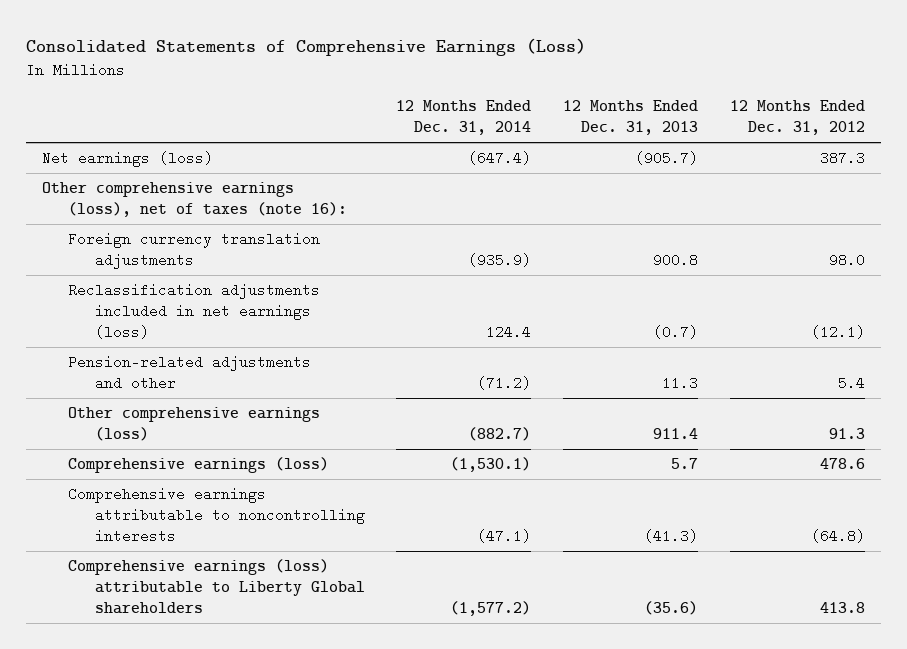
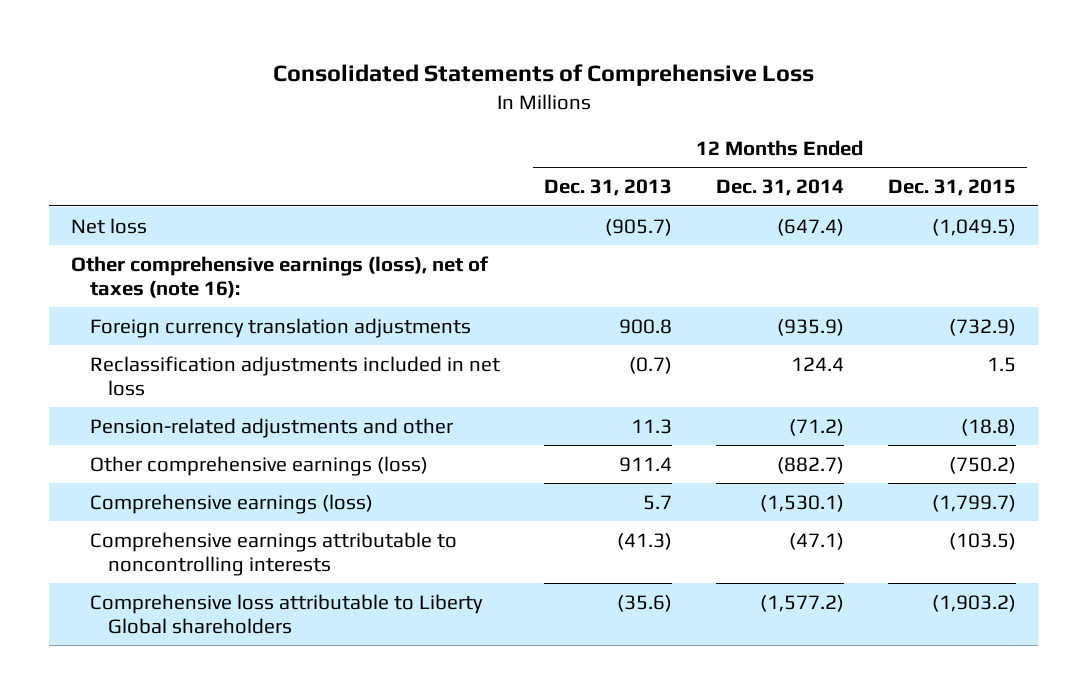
[26,38,587,57] Consolidated Statements of Comprehensive Earnings (Loss) -> [272,63,814,86] Consolidated Statements of Comprehensive Loss
[730,100,866,136] 12 Months Ended Dec. 31, 2012 -> none
none -> [888,179,1017,197] Dec. 31, 2015
[42,151,214,168] Net earnings (loss) -> [71,217,148,234] Net loss
[68,283,321,339] Reclassification adjustments included in net earnings (loss) -> [89,355,500,396] Reclassification adjustments included in net loss
[68,559,365,614] Comprehensive earnings (loss) attributable to Liberty Global shareholders -> [89,593,483,634] Comprehensive loss attributable to Liberty Global shareholders

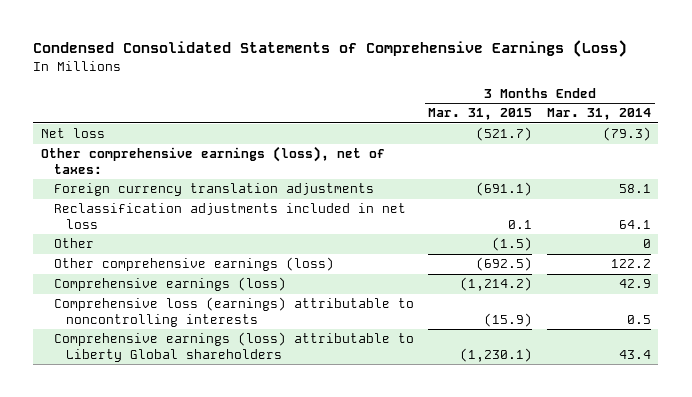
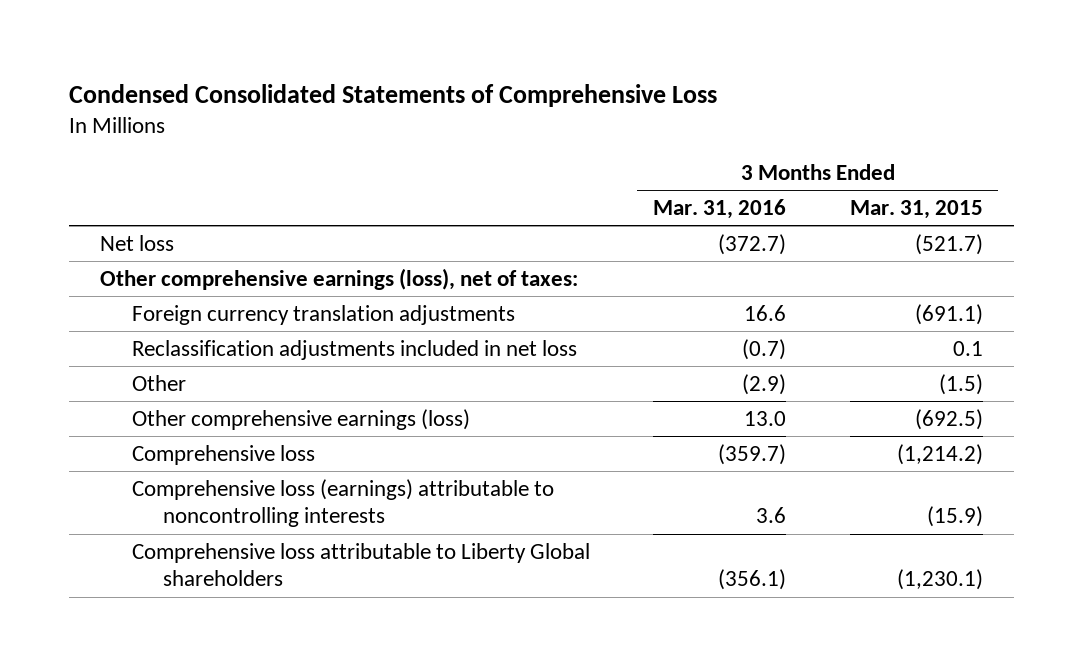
[33,40,628,58] Condensed Consolidated Statements of Comprehensive Earnings (Loss) -> [68,84,717,108] Condensed Consolidated Statements of Comprehensive Loss
[546,108,651,121] Mar. 31, 2014 -> none
none -> [653,199,787,220] Mar. 31, 2016
[53,277,286,292] Comprehensive earnings (loss) -> [131,444,315,465] Comprehensive loss
[53,332,414,362] Comprehensive earnings (loss) attributable to Liberty Global shareholders -> [131,542,590,587] Comprehensive loss attributable to Liberty Global shareholders

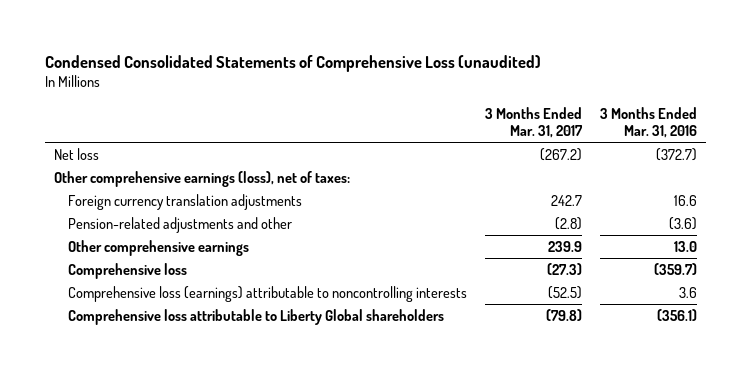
[68,84,717,108] Condensed Consolidated Statements of Comprehensive Loss -> [45,54,542,72] Condensed Consolidated Statements of Comprehensive Loss (unaudited)
[849,200,983,220] Mar. 31, 2015 -> none
none -> [485,106,584,139] 3 Months Ended Mar. 31, 2017
[131,339,577,360] Reclassification adjustments included in net loss -> none
[131,374,186,391] Other -> [68,216,293,233] Pension-related adjustments and other
[742,373,787,395] (2.9) -> [669,216,698,230] (3.6)
[131,408,470,430] Other comprehensive earnings (loss) -> [68,239,250,256] Other comprehensive earnings

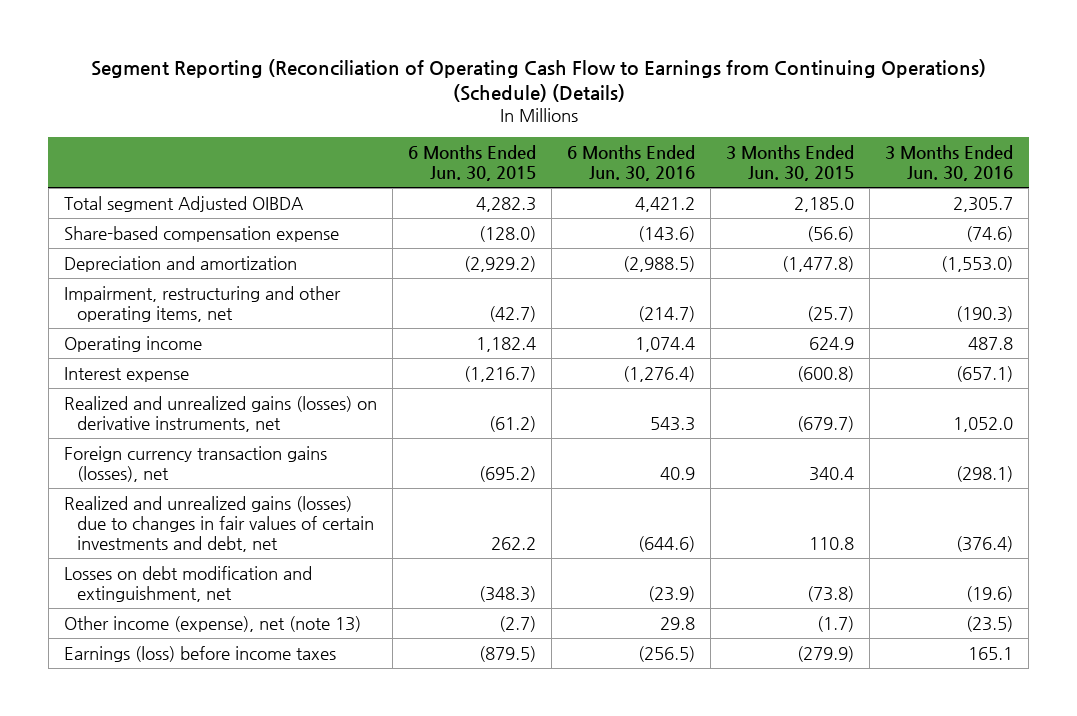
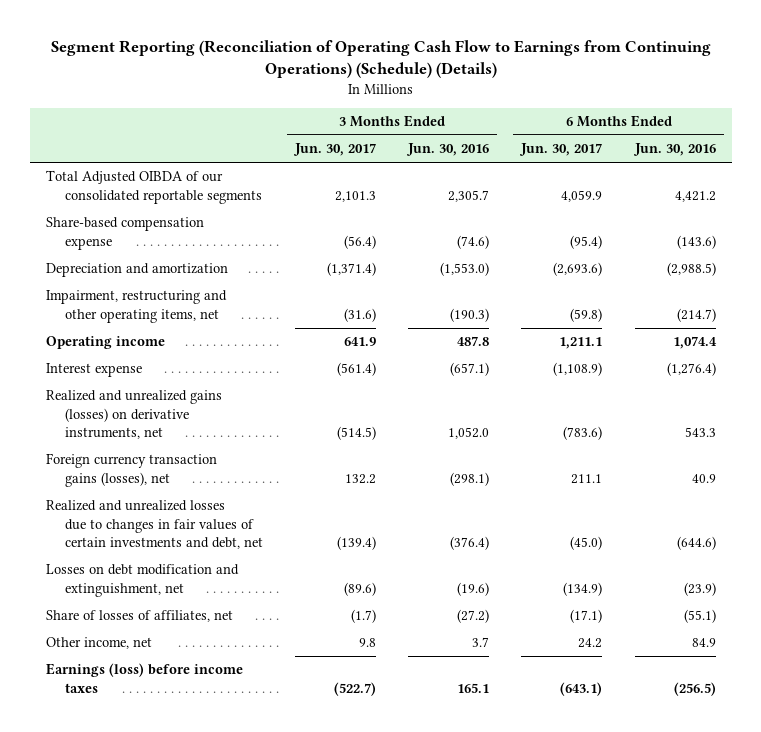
[407,144,536,181] 6 Months Ended Jun. 30, 2015 -> none
[726,144,855,181] 3 Months Ended Jun. 30, 2015 -> none
none -> [293,143,377,157] Jun. 30, 2017
none -> [519,143,603,157] Jun. 30, 2017
[63,195,304,212] Total segment Adjusted OIBDA -> [45,170,263,204] Total Adjusted OIBDA of our consolidated reportable segments
[63,495,374,552] Realized and unrealized gains (losses) due to changes in fair values of certain investments and debt, net -> [45,500,264,550] Realized and unrealized losses due to changes in fair values of certain investments and debt, net
none -> [45,610,233,623] Share of losses of affiliates, net
[63,615,361,632] Other income (expense), net (note 13) -> [45,637,152,650] Other income, net
[660,616,696,630] 29.8 -> [691,638,716,648] 84.9
[966,615,1014,632] (23.5) -> [472,637,490,648] 3.7

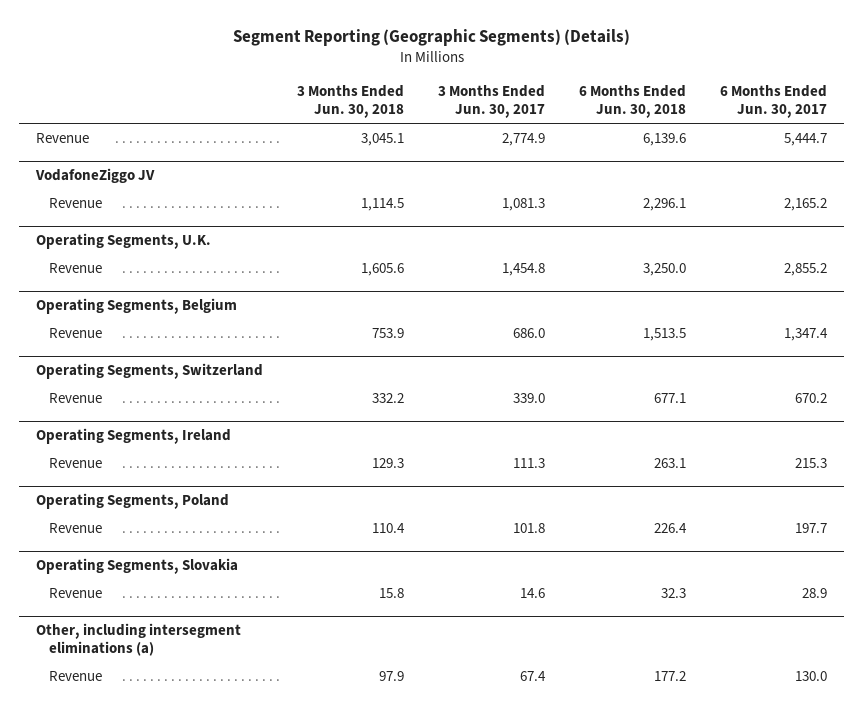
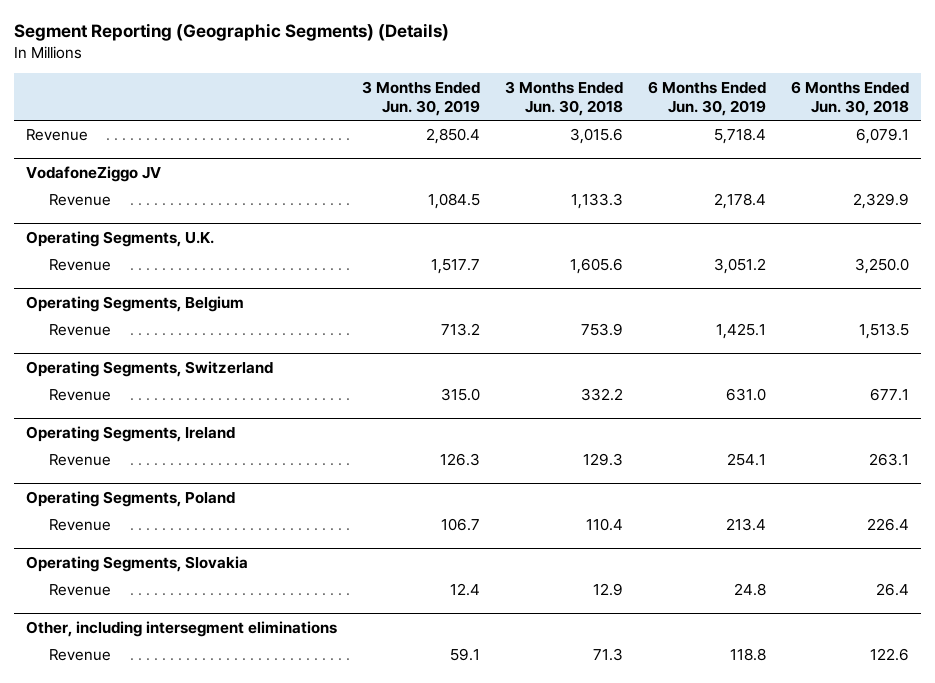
[438,84,546,119] 3 Months Ended Jun. 30, 2017 -> none
[720,84,828,119] 6 Months Ended Jun. 30, 2017 -> none
none -> [362,80,481,116] 3 Months Ended Jun. 30, 2019
none -> [648,80,767,116] 6 Months Ended Jun. 30, 2019
[361,132,405,146] 3,045.1 -> [570,128,624,145] 3,015.6
[643,132,687,146] 6,139.6 -> [856,128,910,145] 6,079.1
[361,197,405,211] 1,114.5 -> [571,193,624,210] 1,133.3
[643,197,687,211] 2,296.1 -> [853,193,910,210] 2,329.9
[379,587,405,598] 15.8 -> [593,583,624,597] 12.9
[661,587,687,598] 32.3 -> [876,583,910,597] 26.4
[36,622,242,657] Other, including intersegment eliminations (a) -> [26,620,338,637] Other, including intersegment eliminations
[379,670,405,681] 97.9 -> [593,648,624,662] 71.3
[654,670,687,681] 177.2 -> [870,648,910,662] 122.6

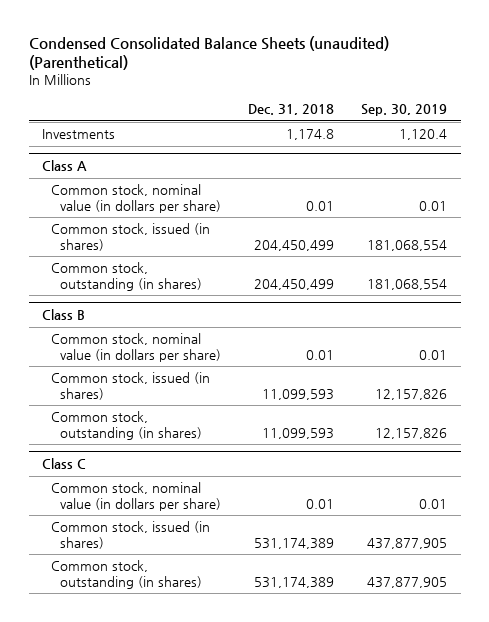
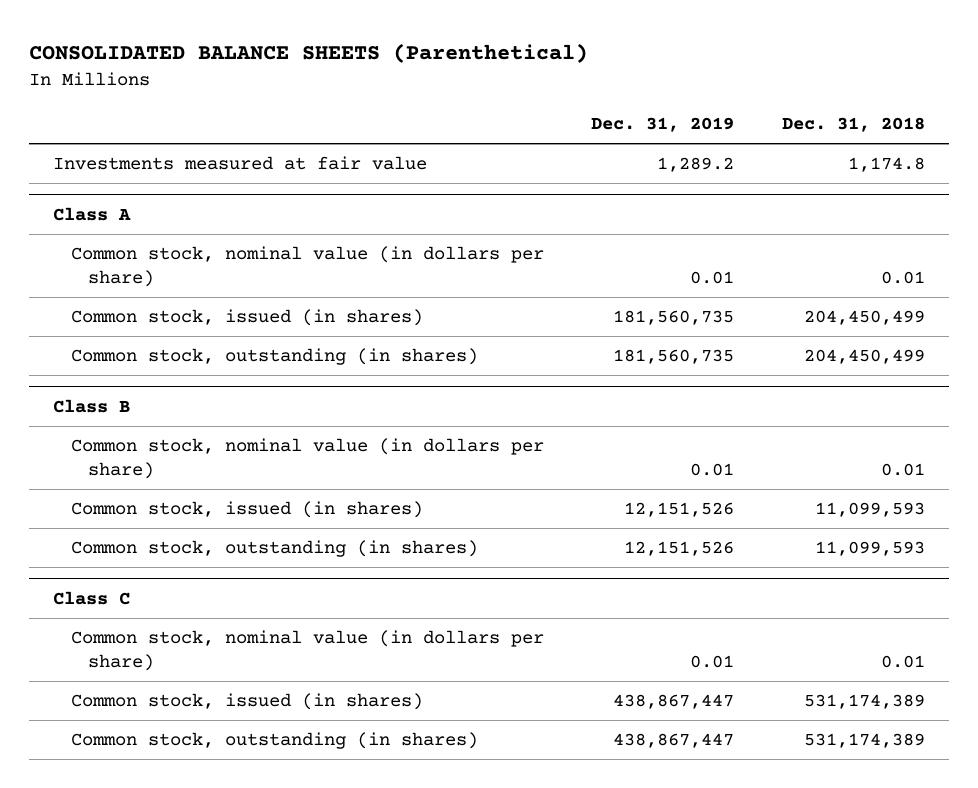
[28,36,389,71] Condensed Consolidated Balance Sheets (unaudited) (Parenthetical) -> [29,42,589,63] CONSOLIDATED BALANCE SHEETS (Parenthetical)
[361,104,448,117] Sep. 30, 2019 -> none
none -> [591,117,735,133] Dec. 31, 2019
[42,129,116,140] Investments -> [52,156,427,171] Investments measured at fair value

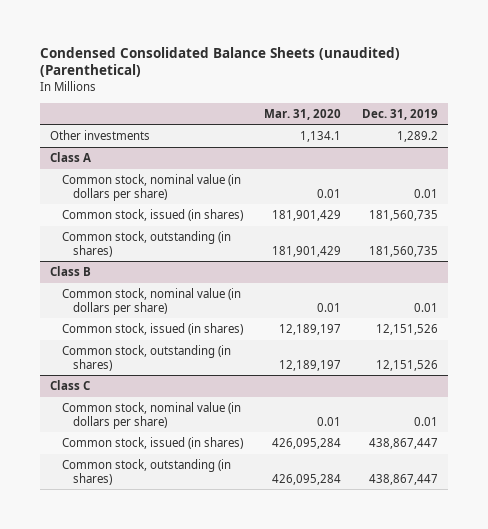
[29,42,589,63] CONSOLIDATED BALANCE SHEETS (Parenthetical) -> [39,46,400,78] Condensed Consolidated Balance Sheets (unaudited) (Parenthetical)
[782,117,926,133] Dec. 31, 2018 -> none
none -> [263,108,341,120] Mar. 31, 2020
[52,156,427,171] Investments measured at fair value -> [50,130,151,141] Other investments

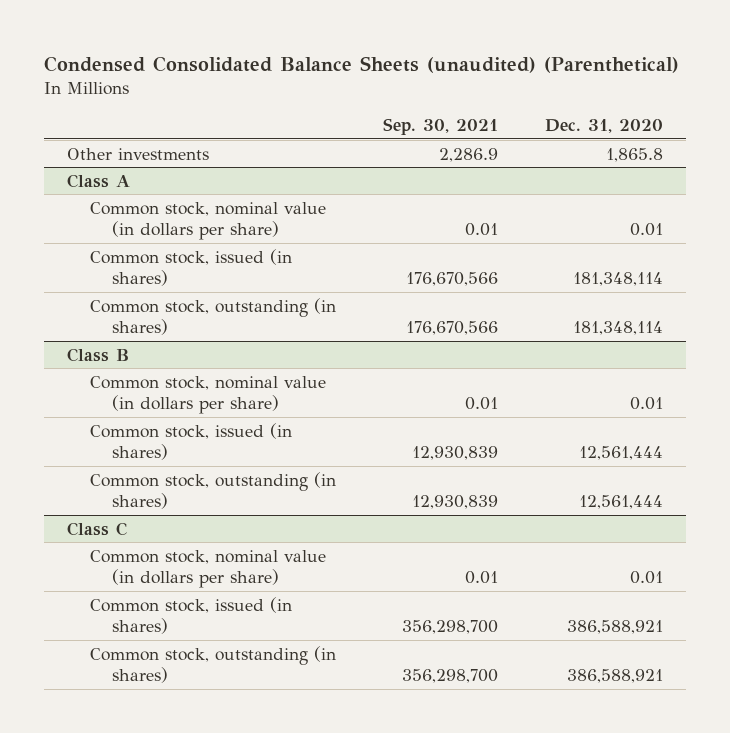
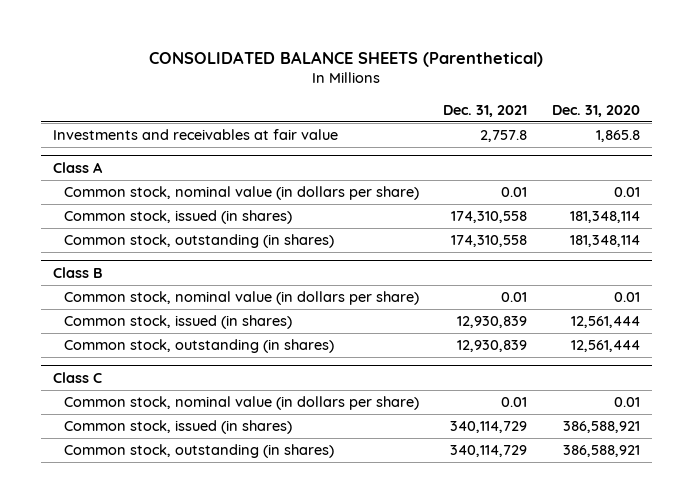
[43,55,679,73] Condensed Consolidated Balance Sheets (unaudited) (Parenthetical) -> [149,50,544,67] CONSOLIDATED BALANCE SHEETS (Parenthetical)
[382,118,498,136] Sep. 30, 2021 -> none
none -> [443,104,528,117] Dec. 31, 2021
[67,147,210,160] Other investments -> [53,129,339,141] Investments and receivables at fair value

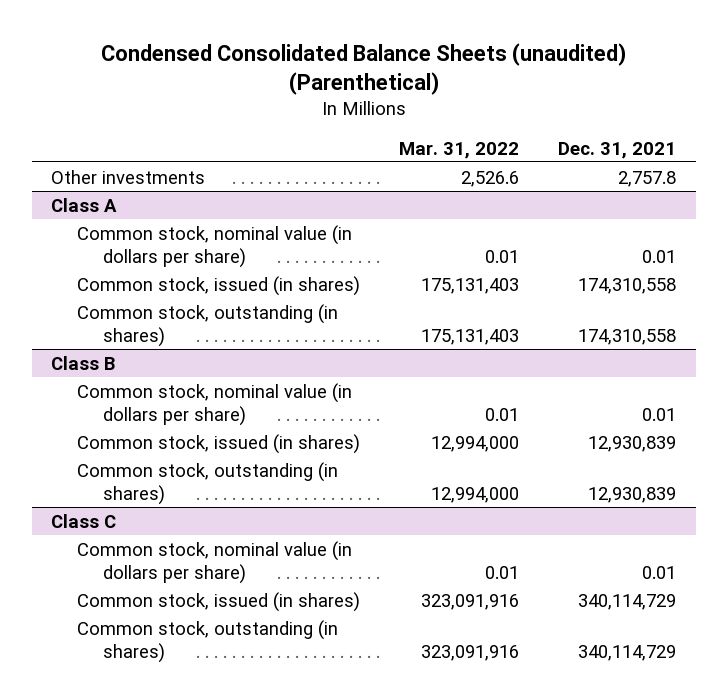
[149,50,544,67] CONSOLIDATED BALANCE SHEETS (Parenthetical) -> [100,42,626,95] Condensed Consolidated Balance Sheets (unaudited) (Parenthetical)
[551,104,640,117] Dec. 31, 2020 -> none
none -> [399,141,520,159] Mar. 31, 2022
[53,129,339,141] Investments and receivables at fair value -> [51,169,206,184] Other investments

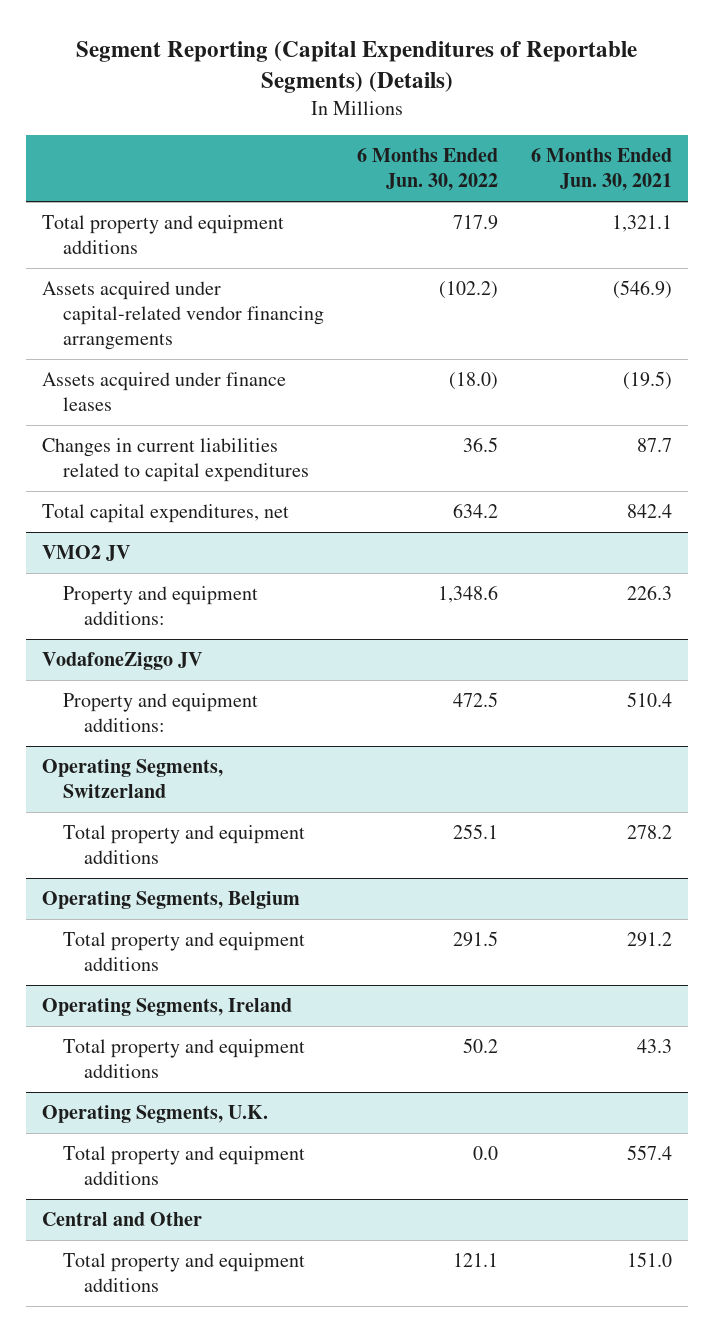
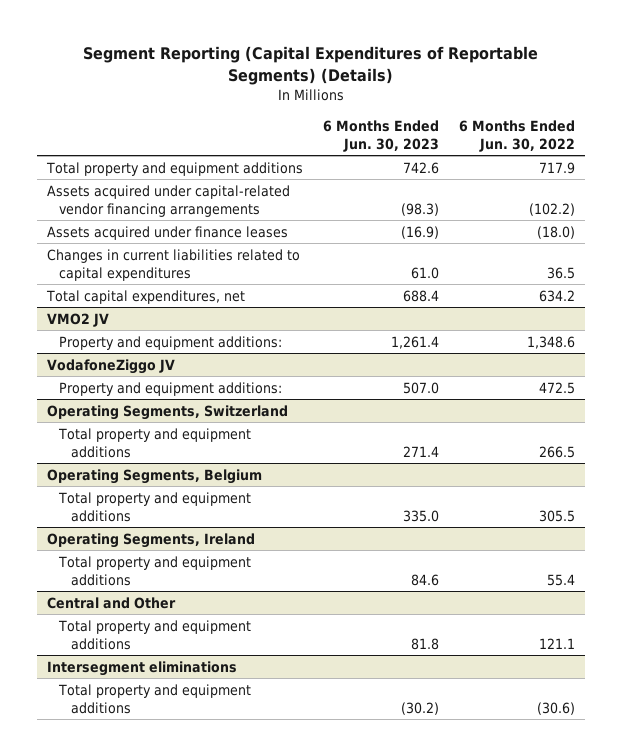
[530,148,672,192] 6 Months Ended Jun. 30, 2021 -> none
none -> [322,119,439,152] 6 Months Ended Jun. 30, 2023
[453,823,499,839] 255.1 -> [538,445,575,458] 266.5
[453,930,499,947] 291.5 -> [538,509,575,522] 305.5
[42,1104,269,1123] Operating Segments, U.K. -> none
[63,1145,306,1186] Total property and equipment additions -> none
[463,1037,499,1053] 50.2 -> [546,573,575,586] 55.4
none -> [46,660,237,676] Intersegment eliminations
none -> [58,683,252,714] Total property and equipment additions

